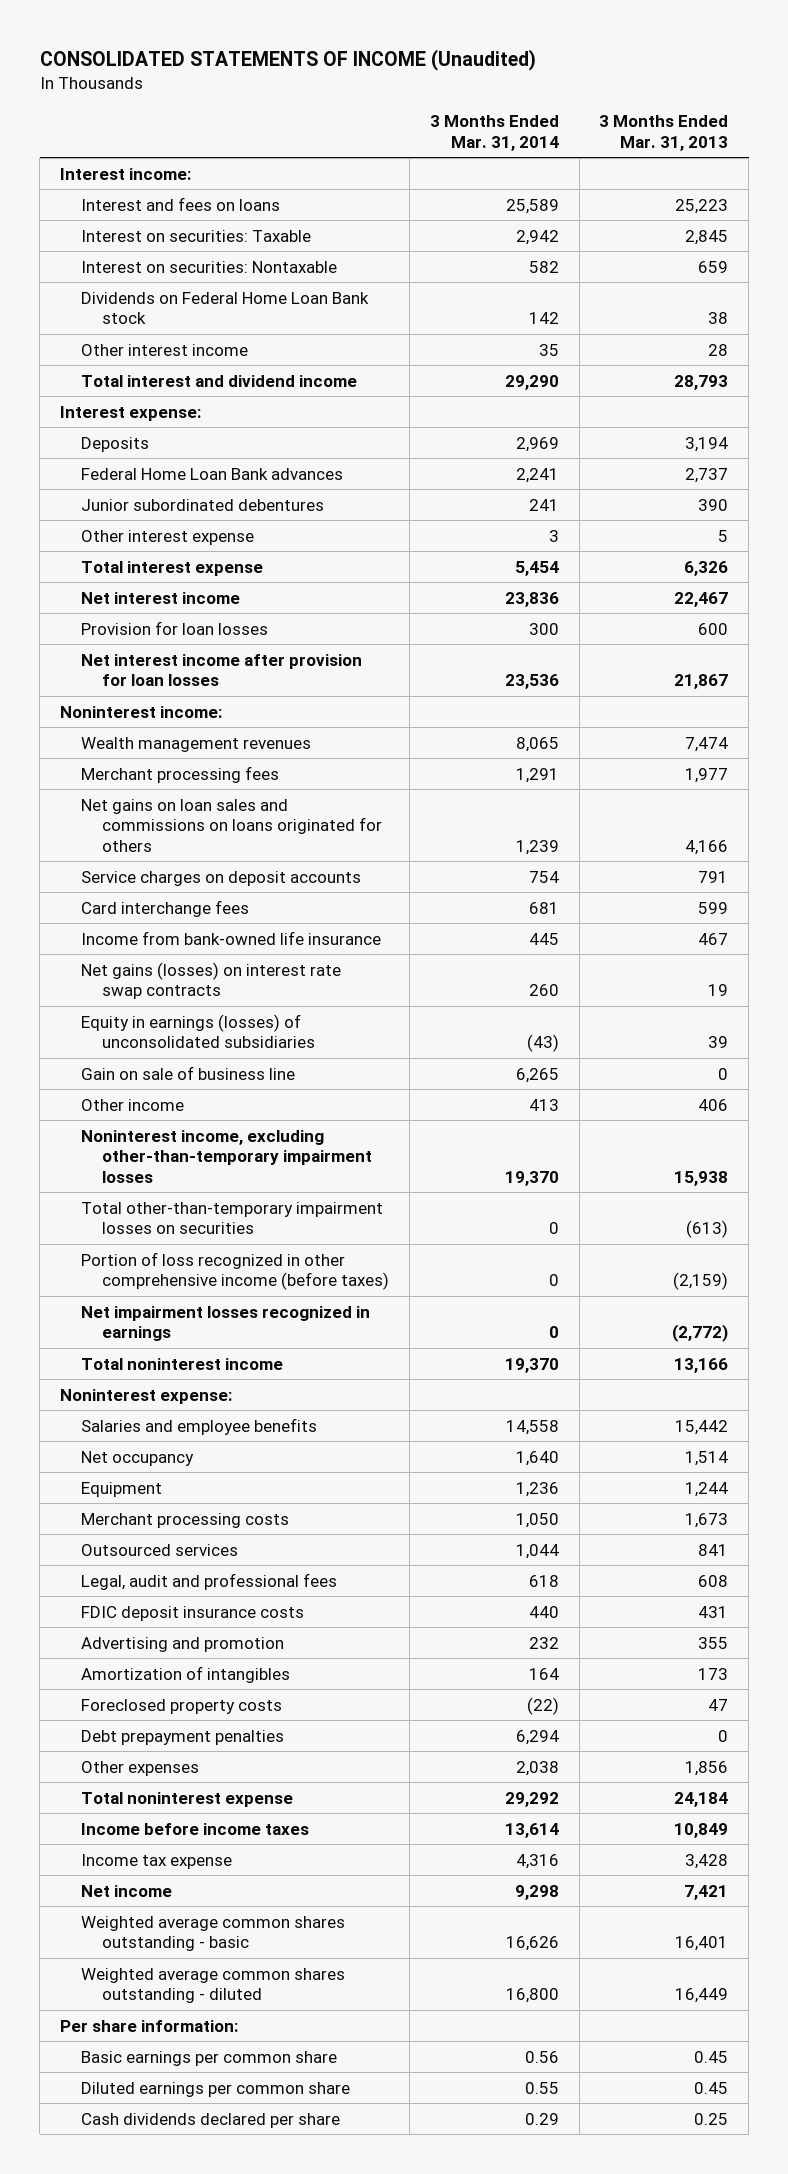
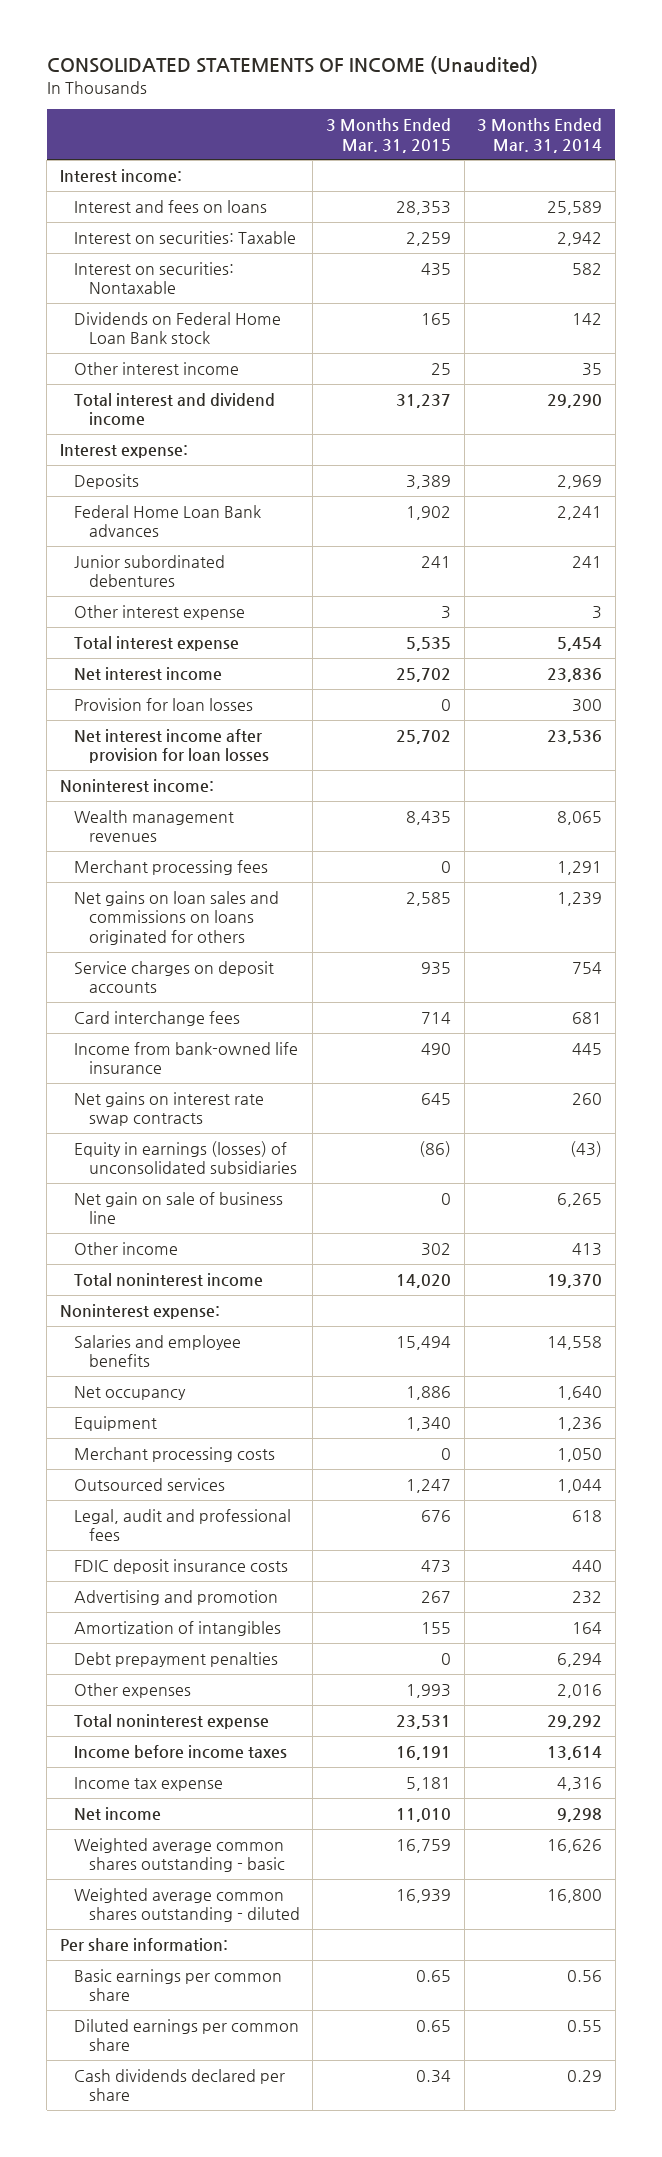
[599,115,729,151] 3 Months Ended Mar. 31, 2013 -> none
none -> [325,118,451,153] 3 Months Ended Mar. 31, 2015
[81,961,342,1000] Net gains (losses) on interest rate swap contracts -> [74,1092,265,1127] Net gains on interest rate swap contracts
[81,1065,296,1080] Gain on sale of business line -> [74,1192,284,1225] Net gain on sale of business line
[81,1129,373,1183] Noninterest income, excluding other-than-temporary impairment losses -> none
[81,1201,384,1235] Total other-than-temporary impairment losses on securities -> none
[81,1251,390,1291] Portion of loss recognized in other comprehensive income (before taxes) -> none
[81,1305,371,1342] Net impairment losses recognized in earnings -> none
[81,1698,283,1714] Foreclosed property costs -> none
[515,1760,559,1776] 2,038 -> [557,1684,603,1699] 2,016

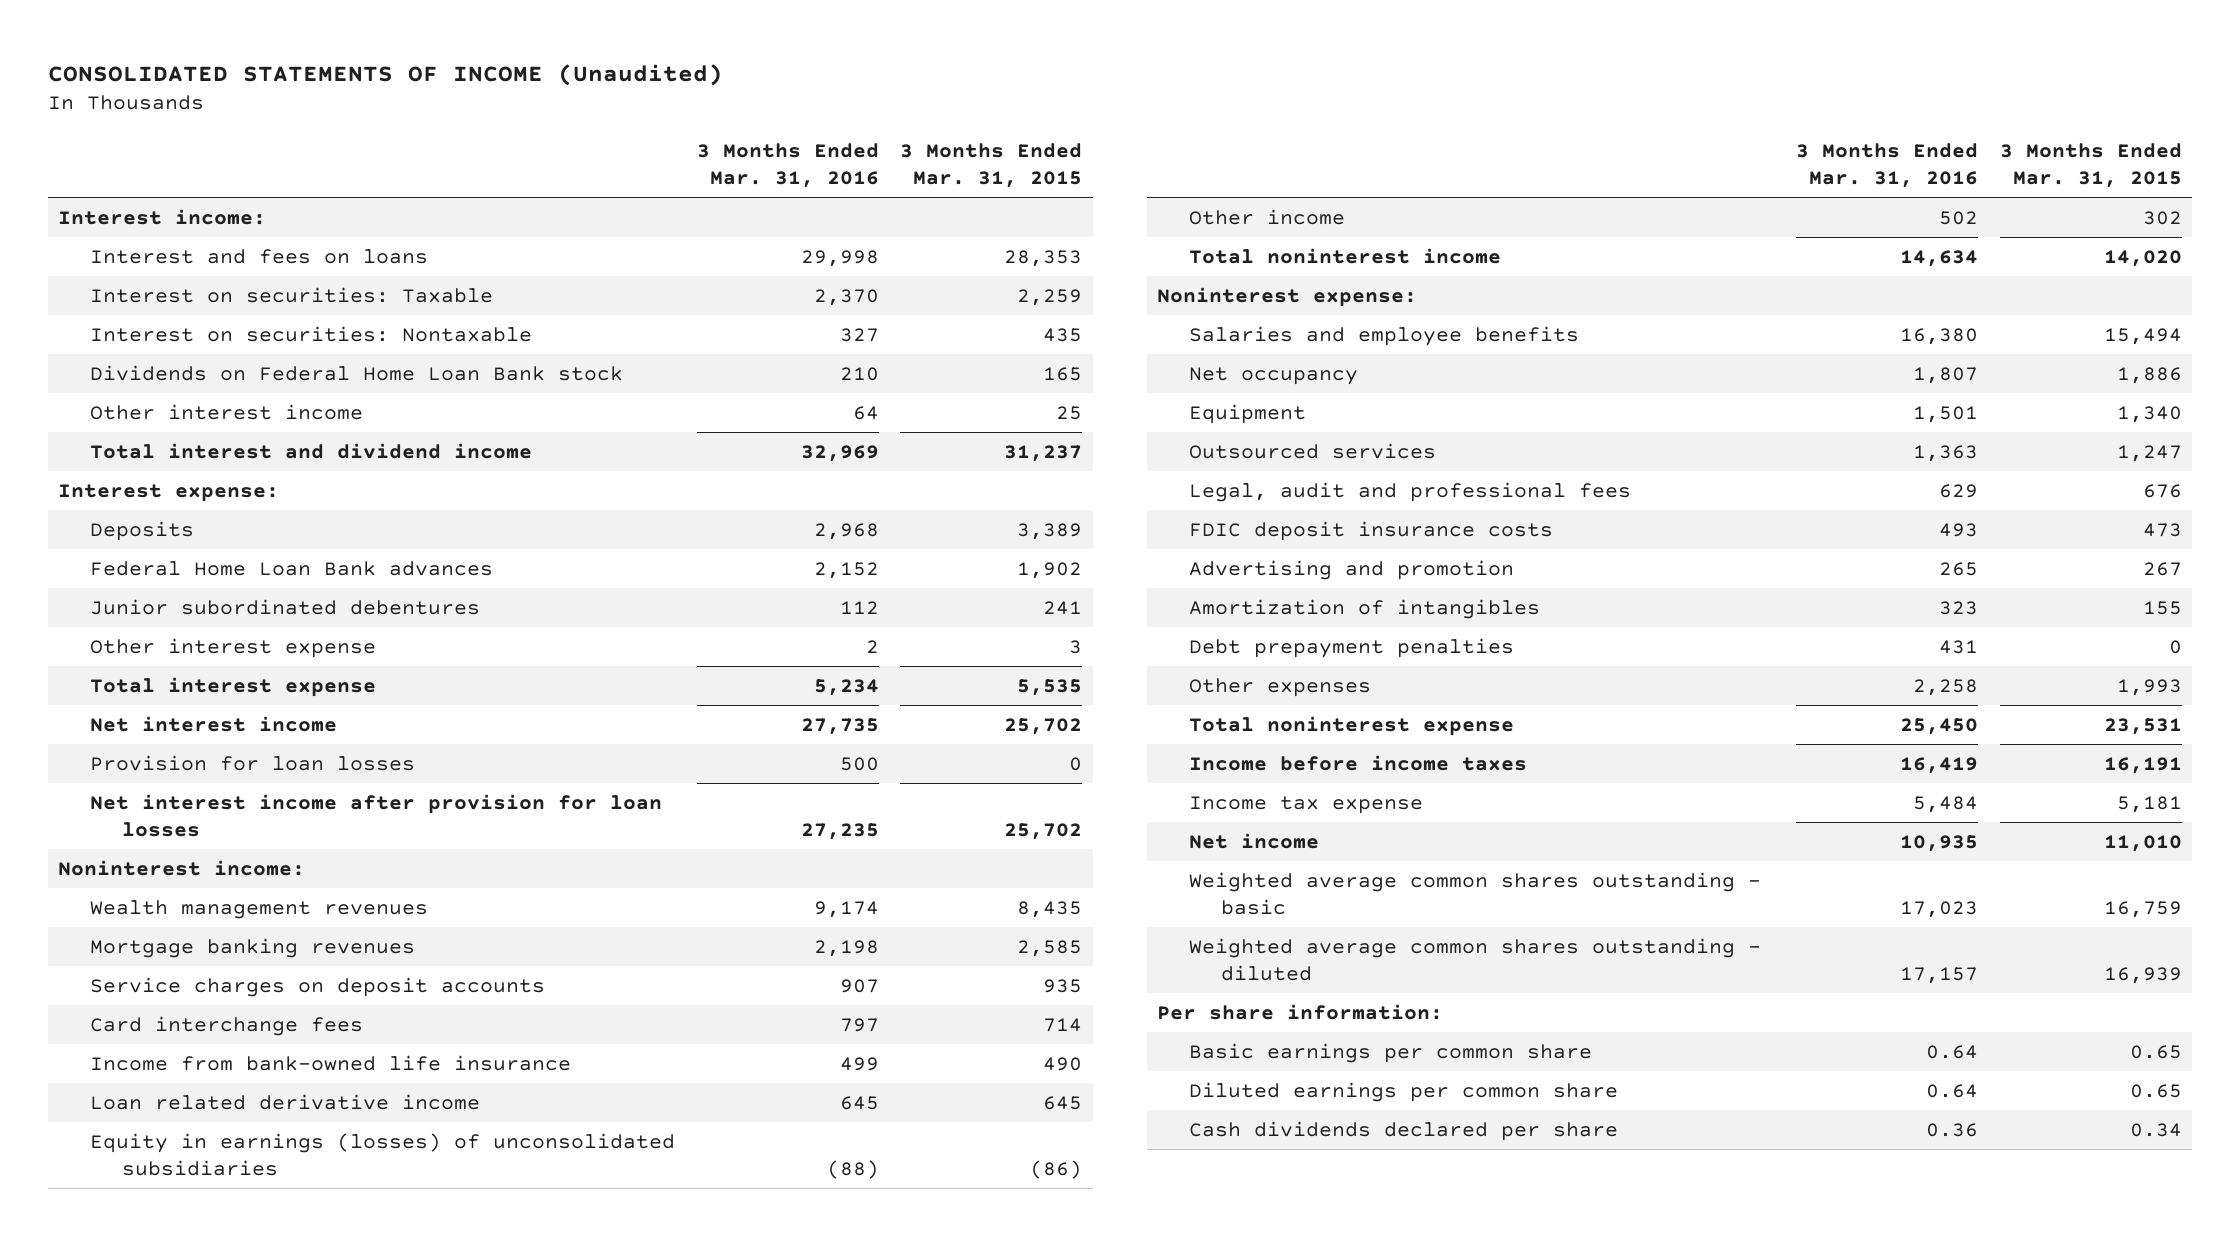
[477,118,603,153] 3 Months Ended Mar. 31, 2014 -> none
none -> [696,142,879,188] 3 Months Ended Mar. 31, 2016
[74,860,269,876] Merchant processing fees -> none
[74,891,280,945] Net gains on loan sales and commissions on loans originated for others -> [90,937,416,958] Mortgage banking revenues
[74,1092,265,1127] Net gains on interest rate swap contracts -> [90,1093,481,1110] Loan related derivative income
[74,1192,284,1225] Net gain on sale of business line -> none
[74,1447,276,1463] Merchant processing costs -> none

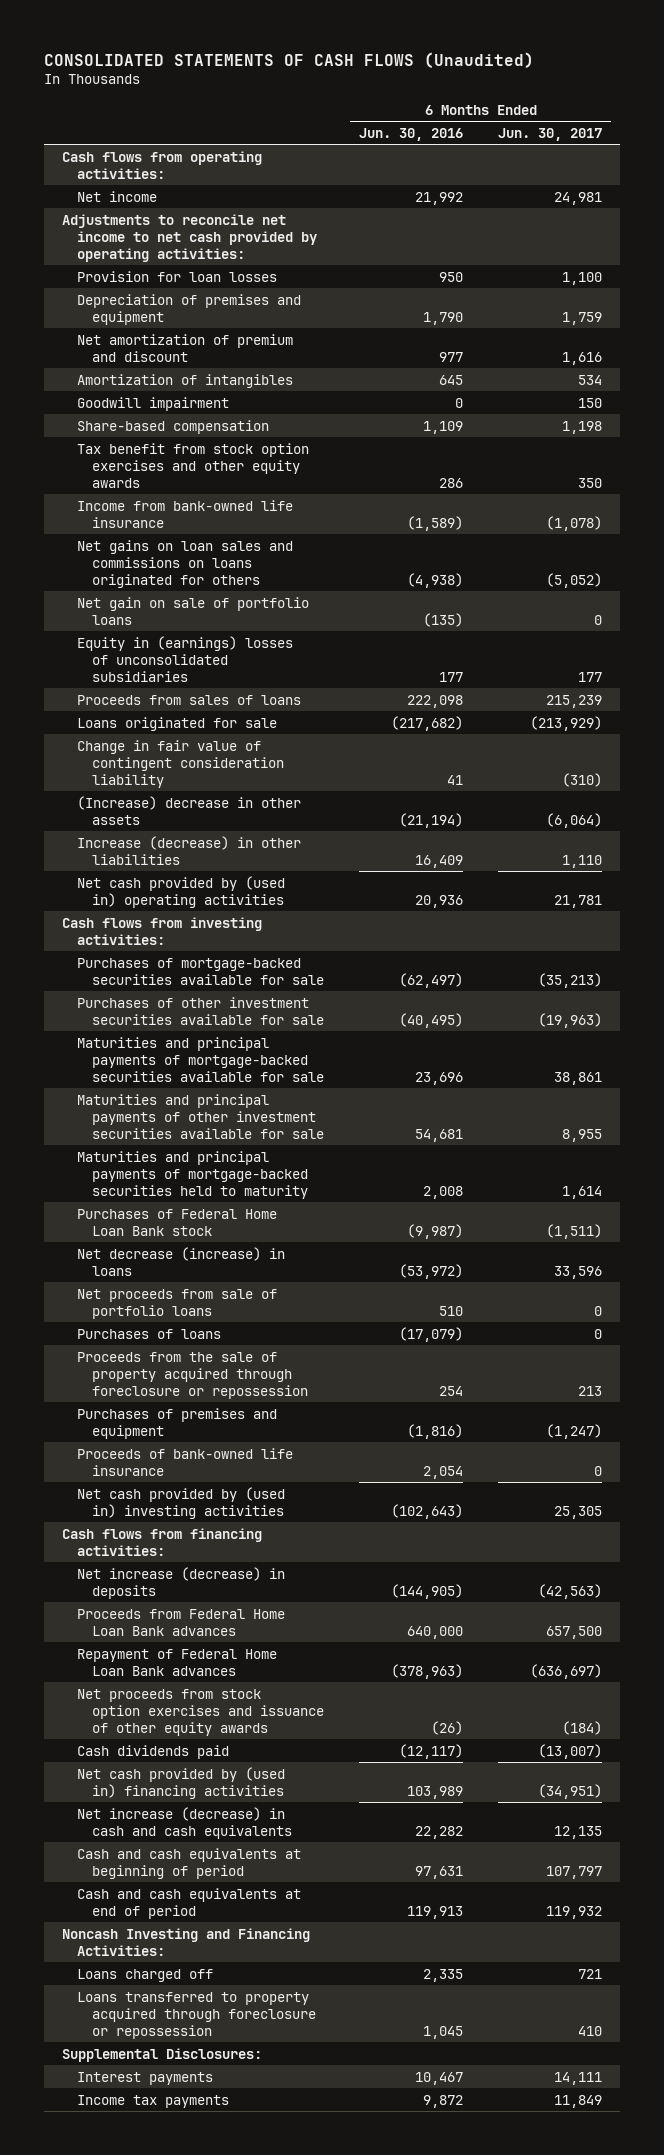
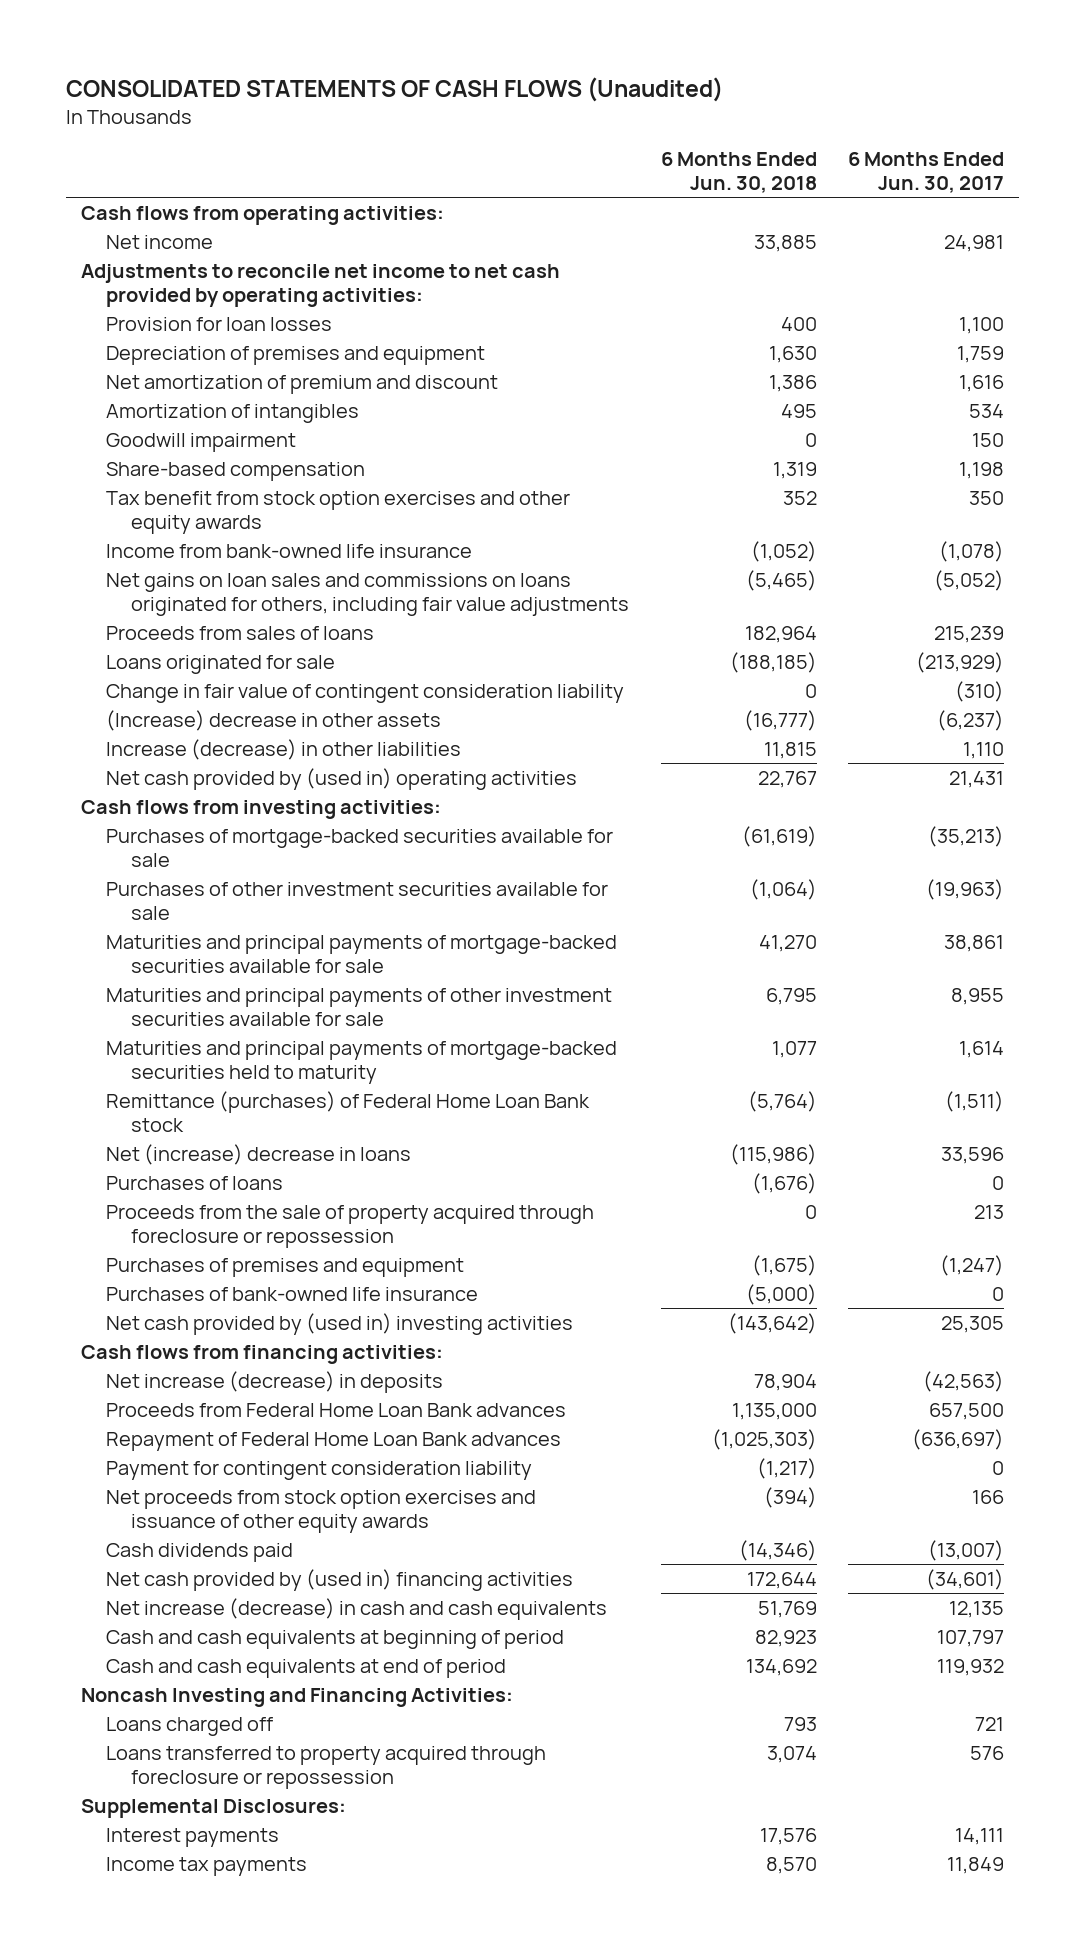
[358,127,463,141] Jun. 30, 2016 -> none
none -> [660,152,817,194] 6 Months Ended Jun. 30, 2018
[76,596,309,625] Net gain on sale of portfolio loans -> none
[76,635,293,682] Equity in (earnings) losses of unconsolidated subsidiaries -> none
[76,539,293,588] Net gains on loan sales and commissions on loans originated for others -> [106,572,630,616] Net gains on loan sales and commissions on loans originated for others, including fair value adjustments
[546,812,603,828] (6,064) -> [936,709,1004,731] (6,237)
[554,894,603,908] 21,781 -> [948,770,1004,788] 21,431
[76,1288,277,1319] Net proceeds from sale of portfolio loans -> none
[76,1208,277,1236] Purchases of Federal Home Loan Bank stock -> [106,1090,591,1132] Remittance (purchases) of Federal Home Loan Bank stock
[76,1246,285,1276] Net decrease (increase) in loans -> [106,1143,412,1165] Net (increase) decrease in loans
[76,1447,293,1476] Proceeds of bank-owned life insurance -> [106,1286,479,1301] Purchases of bank-owned life insurance
none -> [106,1460,533,1480] Payment for contingent consideration liability
[562,1720,603,1735] (184) -> [971,1489,1004,1504] 166
[538,1783,603,1799] (34,951) -> [925,1568,1004,1590] (34,601)
[578,2025,603,2036] 410 -> [969,1745,1004,1760] 576

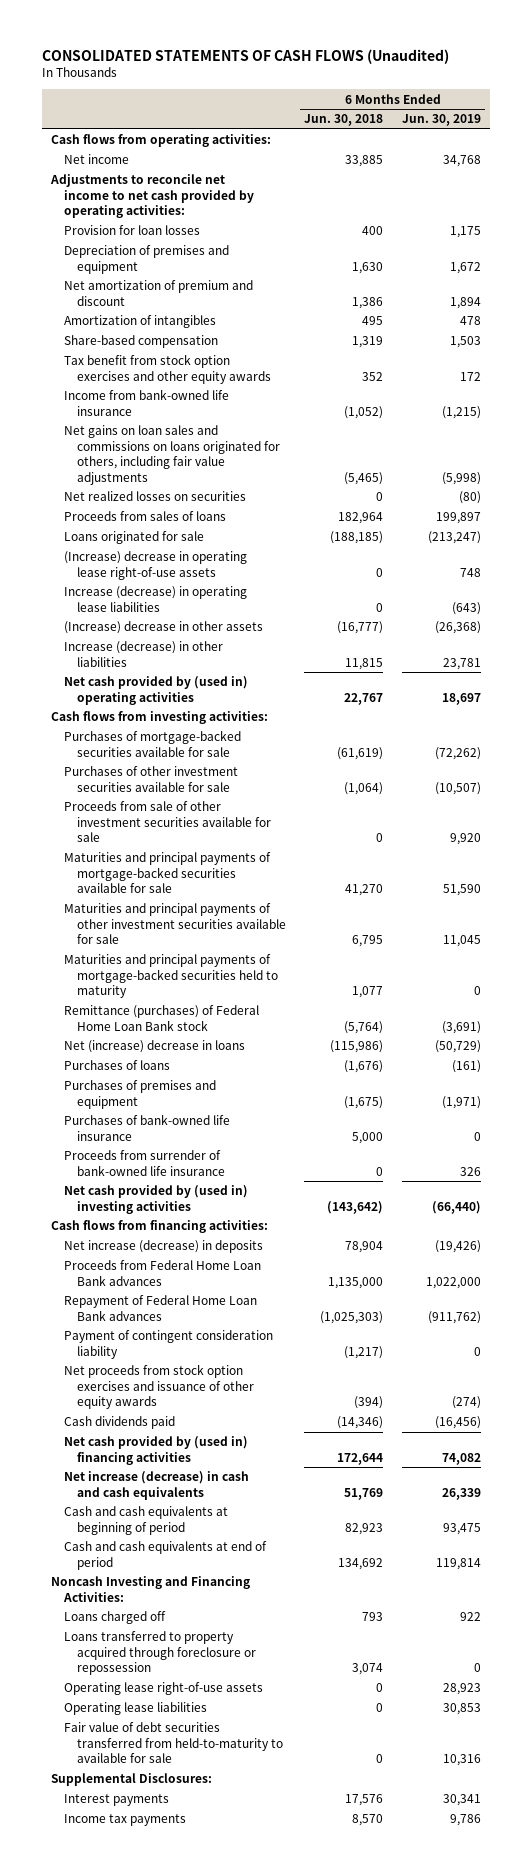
[847,152,1004,194] 6 Months Ended Jun. 30, 2017 -> none
none -> [401,114,481,127] Jun. 30, 2019
[106,432,297,452] Goodwill impairment -> none
none -> [63,491,246,502] Net realized losses on securities
[106,683,625,703] Change in fair value of contingent consideration liability -> none
none -> [63,551,247,580] (Increase) decrease in operating lease right-of-use assets
none -> [63,586,247,612] Increase (decrease) in operating lease liabilities
none -> [63,801,271,843] Proceeds from sale of other investment securities available for sale
[106,1204,595,1248] Proceeds from the sale of property acquired through foreclosure or repossession -> none
[745,1283,817,1305] (5,000) -> [352,1131,384,1144] 5,000
none -> [63,1150,225,1176] Proceeds from surrender of bank-owned life insurance
[106,1460,533,1480] Payment for contingent consideration liability -> [63,1330,273,1359] Payment of contingent consideration liability
none -> [63,1682,263,1696] Operating lease right-of-use assets
none -> [63,1702,207,1716] Operating lease liabilities
none -> [63,1722,283,1764] Fair value of debt securities transferred from held-to-maturity to available for sale

